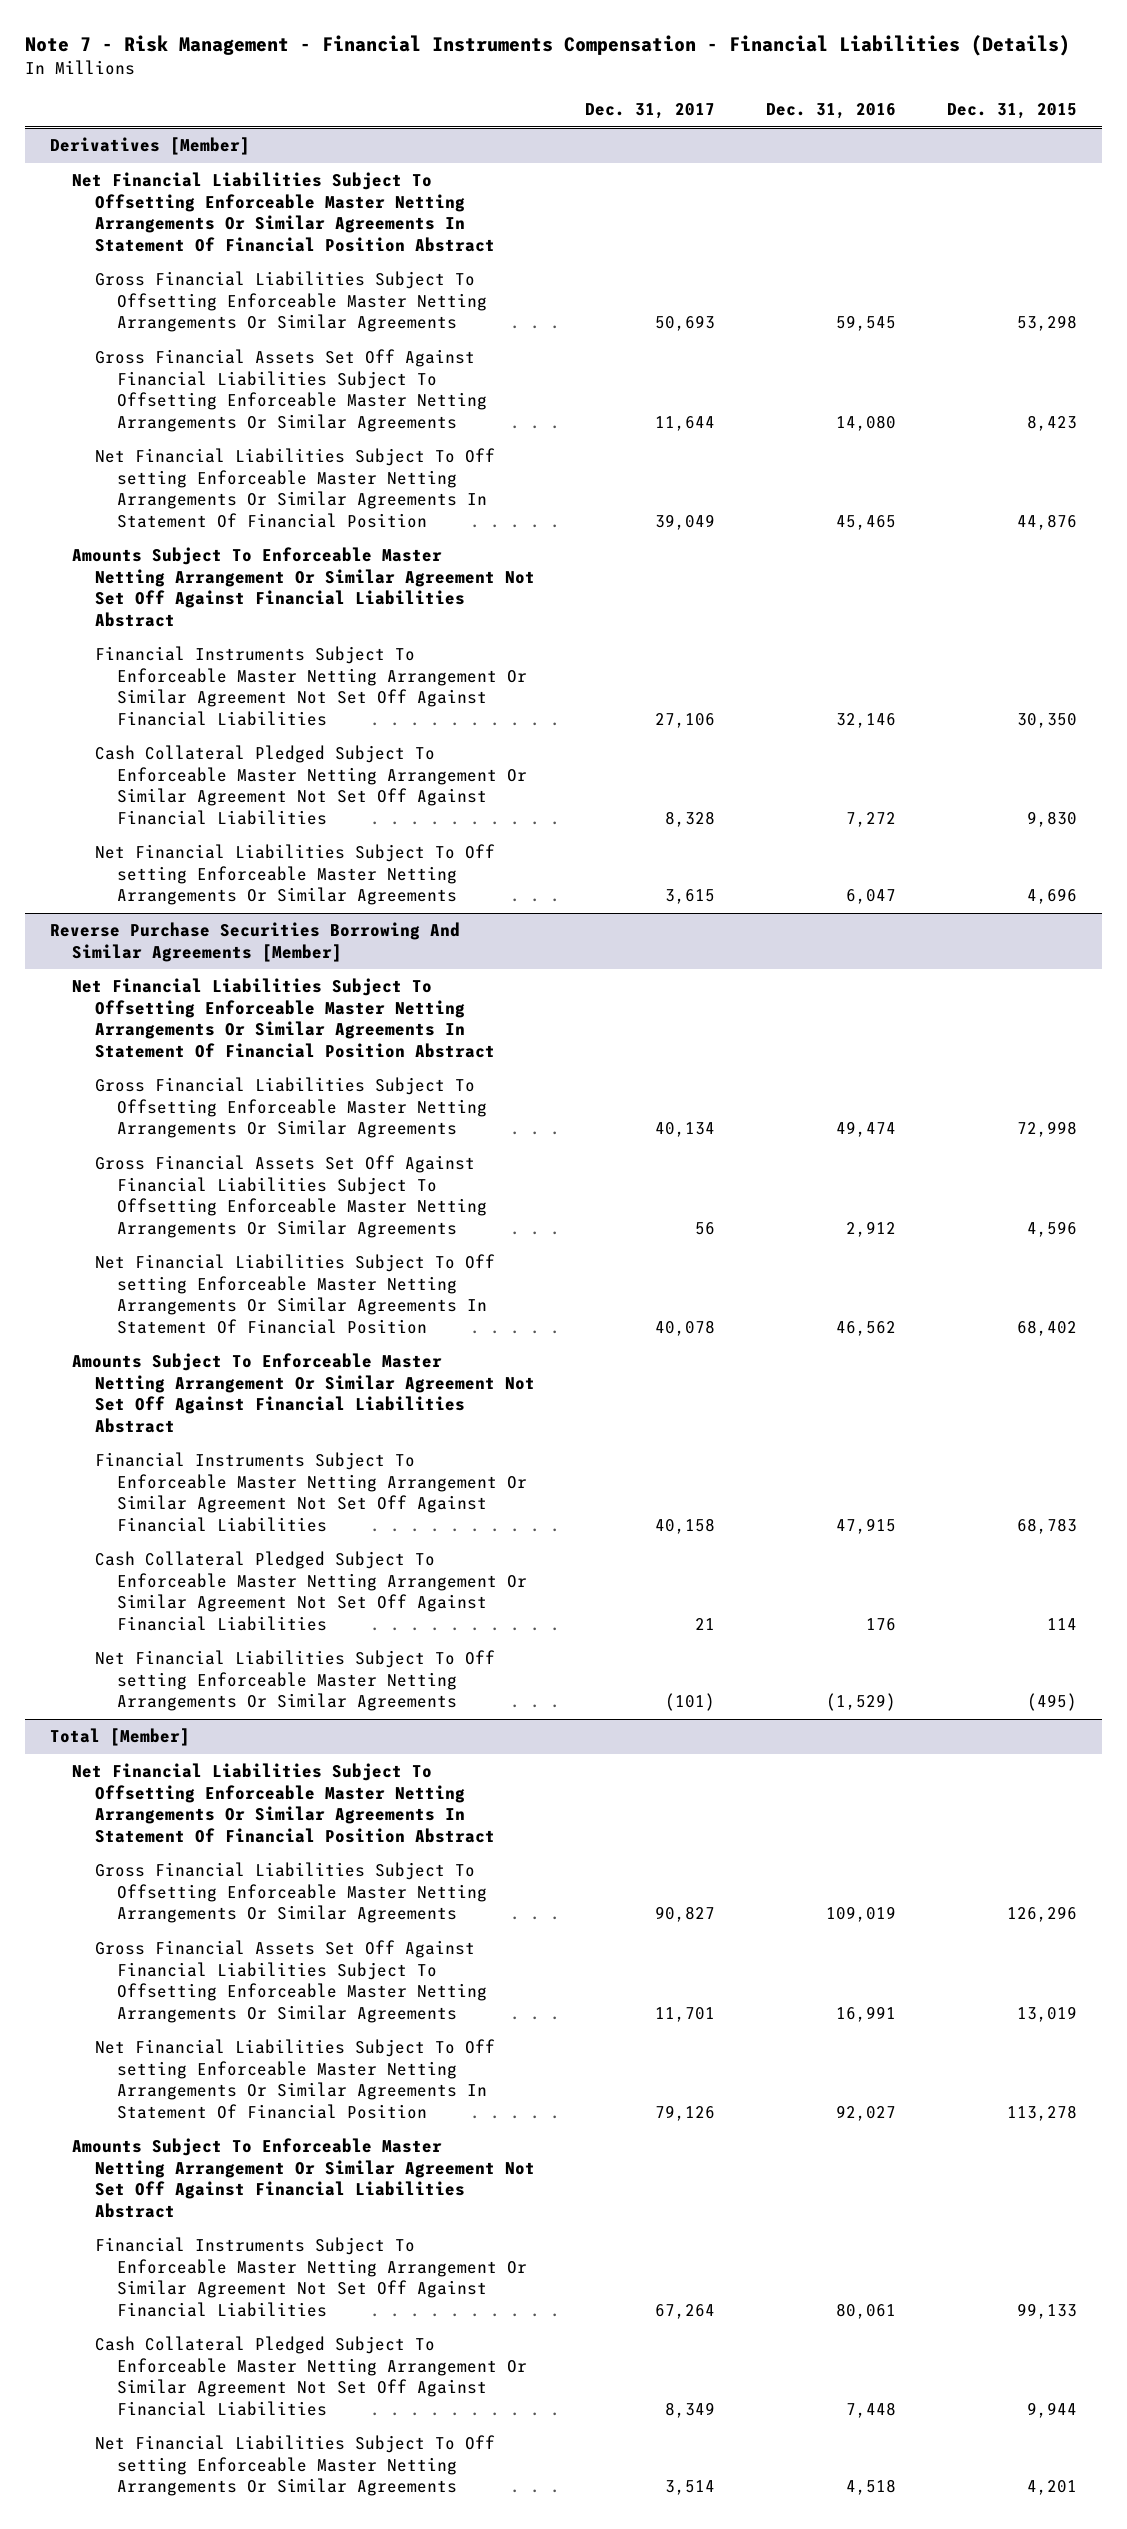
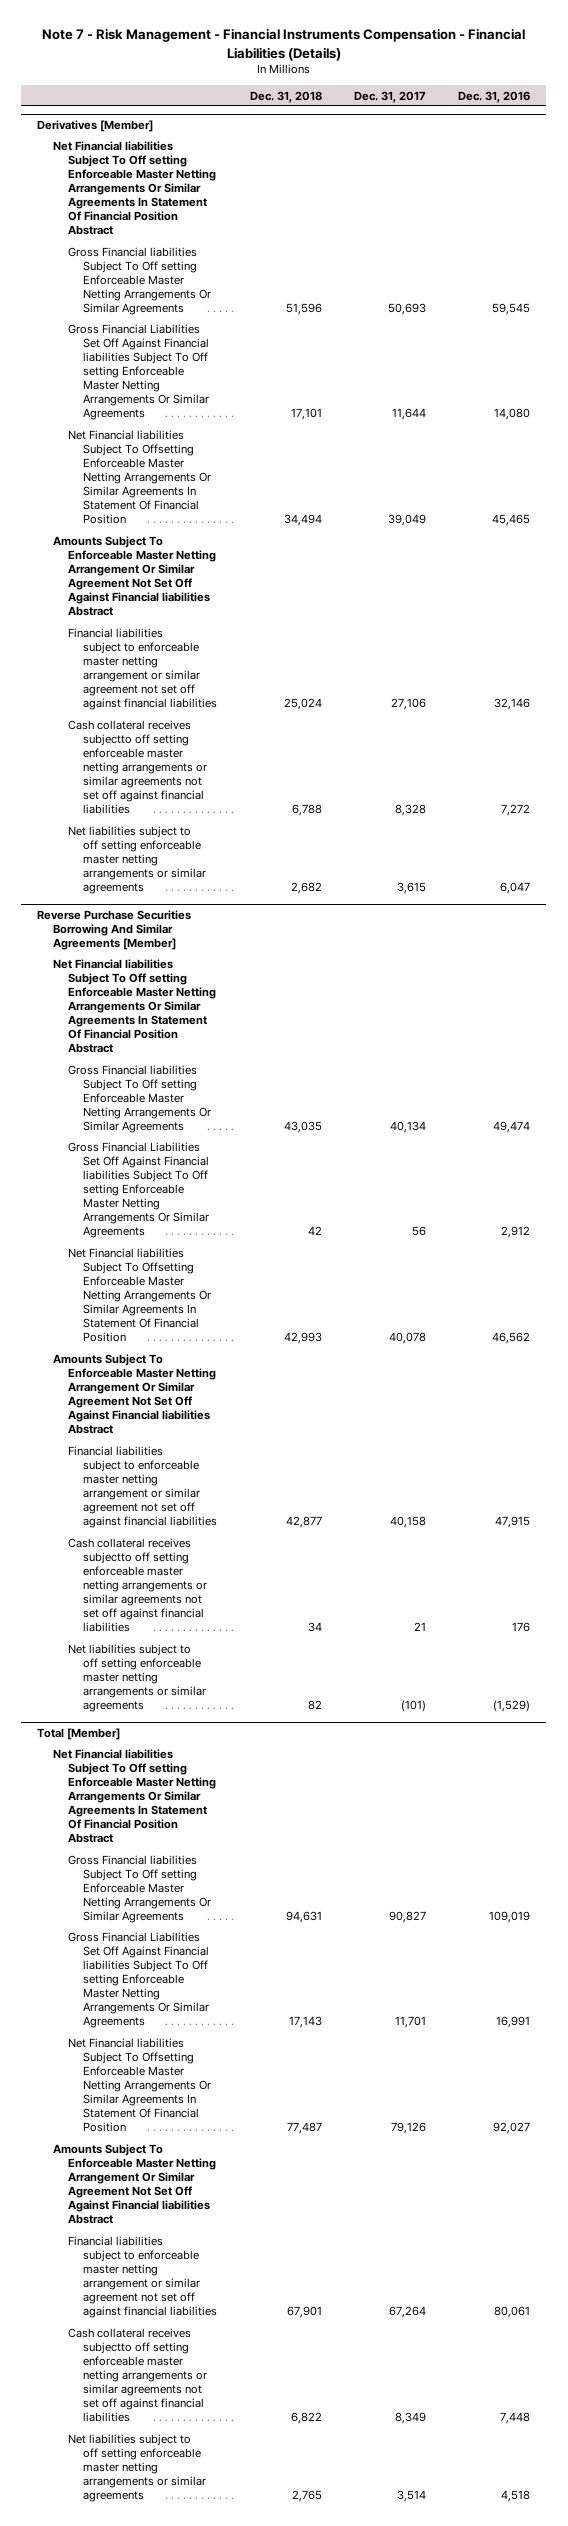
[946,103,1077,120] Dec. 31, 2015 -> none
none -> [249,90,322,103] Dec. 31, 2018
[72,172,495,252] Net Financial Liabilities Subject To Offsetting Enforceable Master Netting Arrangements Or Similar Agreements In Statement Of Financial Position Abstract -> [52,140,217,236] Net Financial liabilities Subject To Off setting Enforceable Master Netting Arrangements Or Similar Agreements In Statement Of Financial Position Abstract
[94,271,487,333] Gross Financial Liabilities Subject To Offsetting Enforceable Master Netting Arrangements Or Similar Agreements -> [68,246,212,316] Gross Financial liabilities Subject To Off setting Enforceable Master Netting Arrangements Or Similar Agreements
[94,349,487,432] Gross Financial Assets Set Off Against Financial Liabilities Subject To Offsetting Enforceable Master Netting Arrangements Or Similar Agreements -> [68,323,210,421] Gross Financial Liabilities Set Off Against Financial liabilities Subject To Off setting Enforceable Master Netting Arrangements Or Similar Agreements
[94,448,495,528] Net Financial Liabilities Subject To Off setting Enforceable Master Netting Arrangements Or Similar Agreements In Statement Of Financial Position -> [68,429,212,525] Net Financial liabilities Subject To Offsetting Enforceable Master Netting Arrangements Or Similar Agreements In Statement Of Financial Position
[72,547,535,627] Amounts Subject To Enforceable Master Netting Arrangement Or Similar Agreement Not Set Off Against Financial Liabilities Abstract -> [52,535,217,617] Amounts Subject To Enforceable Master Netting Arrangement Or Similar Agreement Not Set Off Against Financial liabilities Abstract
[94,646,527,726] Financial Instruments Subject To Enforceable Master Netting Arrangement Or Similar Agreement Not Set Off Against Financial Liabilities -> [68,627,218,711] Financial liabilities subject to enforceable master netting arrangement or similar agreement not set off against financial liabilities
[94,745,527,825] Cash Collateral Pledged Subject To Enforceable Master Netting Arrangement Or Similar Agreement Not Set Off Against Financial Liabilities -> [68,719,208,815] Cash collateral receives subjectto off setting enforceable master netting arrangements or similar agreements not set off against financial liabilities
[94,844,495,906] Net Financial Liabilities Subject To Off setting Enforceable Master Netting Arrangements Or Similar Agreements -> [68,825,207,895] Net liabilities subject to off setting enforceable master netting arrangements or similar agreements
[72,978,495,1058] Net Financial Liabilities Subject To Offsetting Enforceable Master Netting Arrangements Or Similar Agreements In Statement Of Financial Position Abstract -> [52,958,217,1054] Net Financial liabilities Subject To Off setting Enforceable Master Netting Arrangements Or Similar Agreements In Statement Of Financial Position Abstract
[94,1077,487,1139] Gross Financial Liabilities Subject To Offsetting Enforceable Master Netting Arrangements Or Similar Agreements -> [68,1064,212,1134] Gross Financial liabilities Subject To Off setting Enforceable Master Netting Arrangements Or Similar Agreements
[94,1155,487,1238] Gross Financial Assets Set Off Against Financial Liabilities Subject To Offsetting Enforceable Master Netting Arrangements Or Similar Agreements -> [68,1141,210,1239] Gross Financial Liabilities Set Off Against Financial liabilities Subject To Off setting Enforceable Master Netting Arrangements Or Similar Agreements
[94,1254,495,1334] Net Financial Liabilities Subject To Off setting Enforceable Master Netting Arrangements Or Similar Agreements In Statement Of Financial Position -> [68,1247,212,1343] Net Financial liabilities Subject To Offsetting Enforceable Master Netting Arrangements Or Similar Agreements In Statement Of Financial Position
[72,1353,535,1433] Amounts Subject To Enforceable Master Netting Arrangement Or Similar Agreement Not Set Off Against Financial Liabilities Abstract -> [52,1353,217,1435] Amounts Subject To Enforceable Master Netting Arrangement Or Similar Agreement Not Set Off Against Financial liabilities Abstract
[94,1452,527,1532] Financial Instruments Subject To Enforceable Master Netting Arrangement Or Similar Agreement Not Set Off Against Financial Liabilities -> [68,1445,218,1529] Financial liabilities subject to enforceable master netting arrangement or similar agreement not set off against financial liabilities
[94,1551,527,1631] Cash Collateral Pledged Subject To Enforceable Master Netting Arrangement Or Similar Agreement Not Set Off Against Financial Liabilities -> [68,1537,208,1633] Cash collateral receives subjectto off setting enforceable master netting arrangements or similar agreements not set off against financial liabilities
[94,1650,495,1712] Net Financial Liabilities Subject To Off setting Enforceable Master Netting Arrangements Or Similar Agreements -> [68,1643,207,1713] Net liabilities subject to off setting enforceable master netting arrangements or similar agreements
[72,1763,495,1843] Net Financial Liabilities Subject To Offsetting Enforceable Master Netting Arrangements Or Similar Agreements In Statement Of Financial Position Abstract -> [52,1748,217,1844] Net Financial liabilities Subject To Off setting Enforceable Master Netting Arrangements Or Similar Agreements In Statement Of Financial Position Abstract
[94,1862,487,1924] Gross Financial Liabilities Subject To Offsetting Enforceable Master Netting Arrangements Or Similar Agreements -> [68,1854,212,1924] Gross Financial liabilities Subject To Off setting Enforceable Master Netting Arrangements Or Similar Agreements
[94,1940,487,2023] Gross Financial Assets Set Off Against Financial Liabilities Subject To Offsetting Enforceable Master Netting Arrangements Or Similar Agreements -> [68,1931,210,2029] Gross Financial Liabilities Set Off Against Financial liabilities Subject To Off setting Enforceable Master Netting Arrangements Or Similar Agreements
[94,2039,495,2119] Net Financial Liabilities Subject To Off setting Enforceable Master Netting Arrangements Or Similar Agreements In Statement Of Financial Position -> [68,2037,212,2133] Net Financial liabilities Subject To Offsetting Enforceable Master Netting Arrangements Or Similar Agreements In Statement Of Financial Position
[72,2138,535,2218] Amounts Subject To Enforceable Master Netting Arrangement Or Similar Agreement Not Set Off Against Financial Liabilities Abstract -> [52,2143,217,2225] Amounts Subject To Enforceable Master Netting Arrangement Or Similar Agreement Not Set Off Against Financial liabilities Abstract
[94,2237,527,2317] Financial Instruments Subject To Enforceable Master Netting Arrangement Or Similar Agreement Not Set Off Against Financial Liabilities -> [68,2235,218,2319] Financial liabilities subject to enforceable master netting arrangement or similar agreement not set off against financial liabilities
[94,2336,527,2416] Cash Collateral Pledged Subject To Enforceable Master Netting Arrangement Or Similar Agreement Not Set Off Against Financial Liabilities -> [68,2327,208,2423] Cash collateral receives subjectto off setting enforceable master netting arrangements or similar agreements not set off against financial liabilities
[94,2435,495,2497] Net Financial Liabilities Subject To Off setting Enforceable Master Netting Arrangements Or Similar Agreements -> [68,2433,207,2503] Net liabilities subject to off setting enforceable master netting arrangements or similar agreements

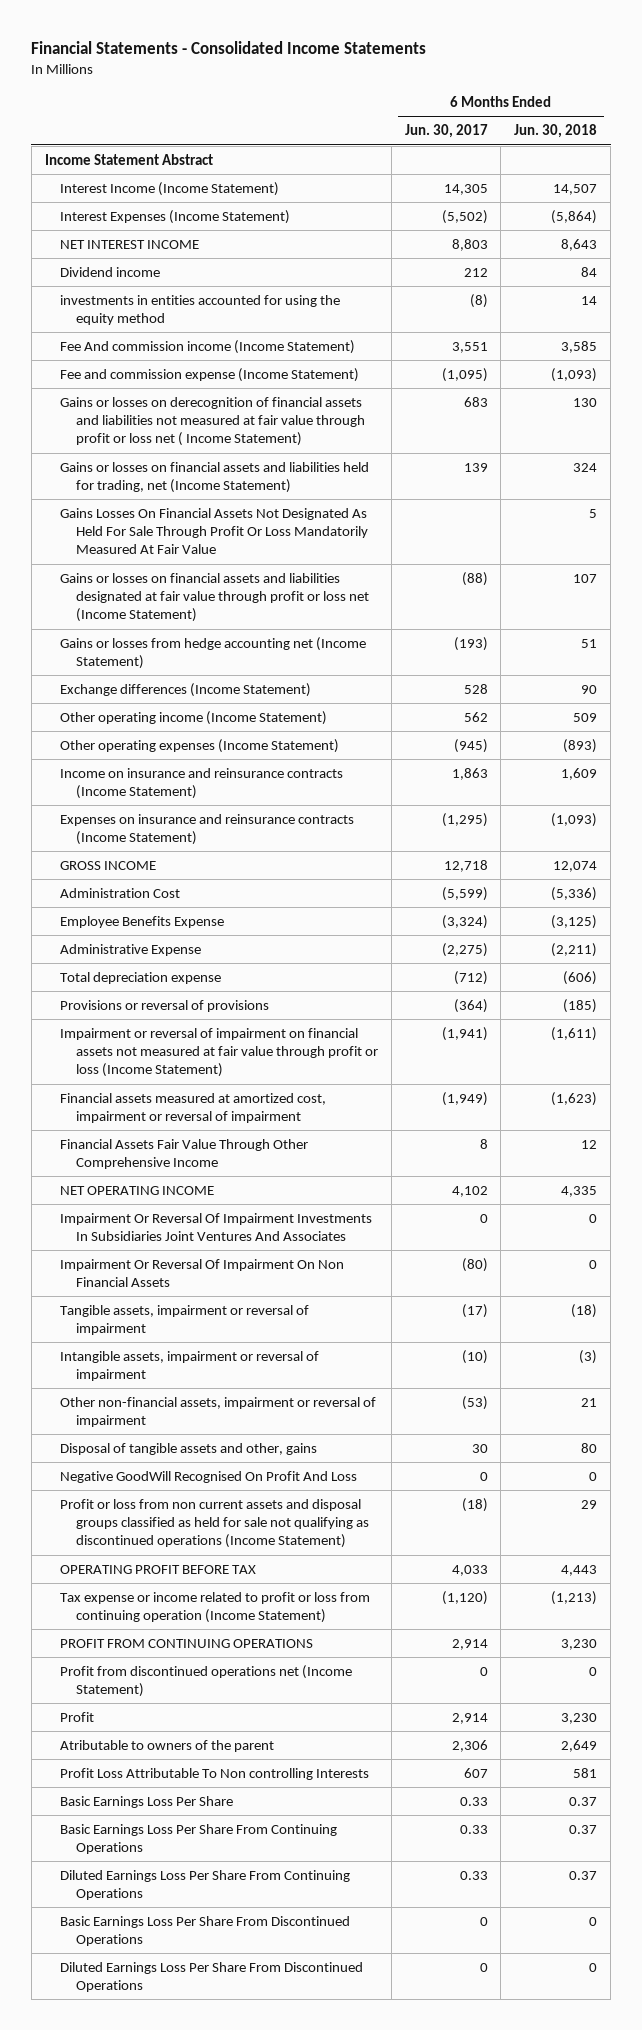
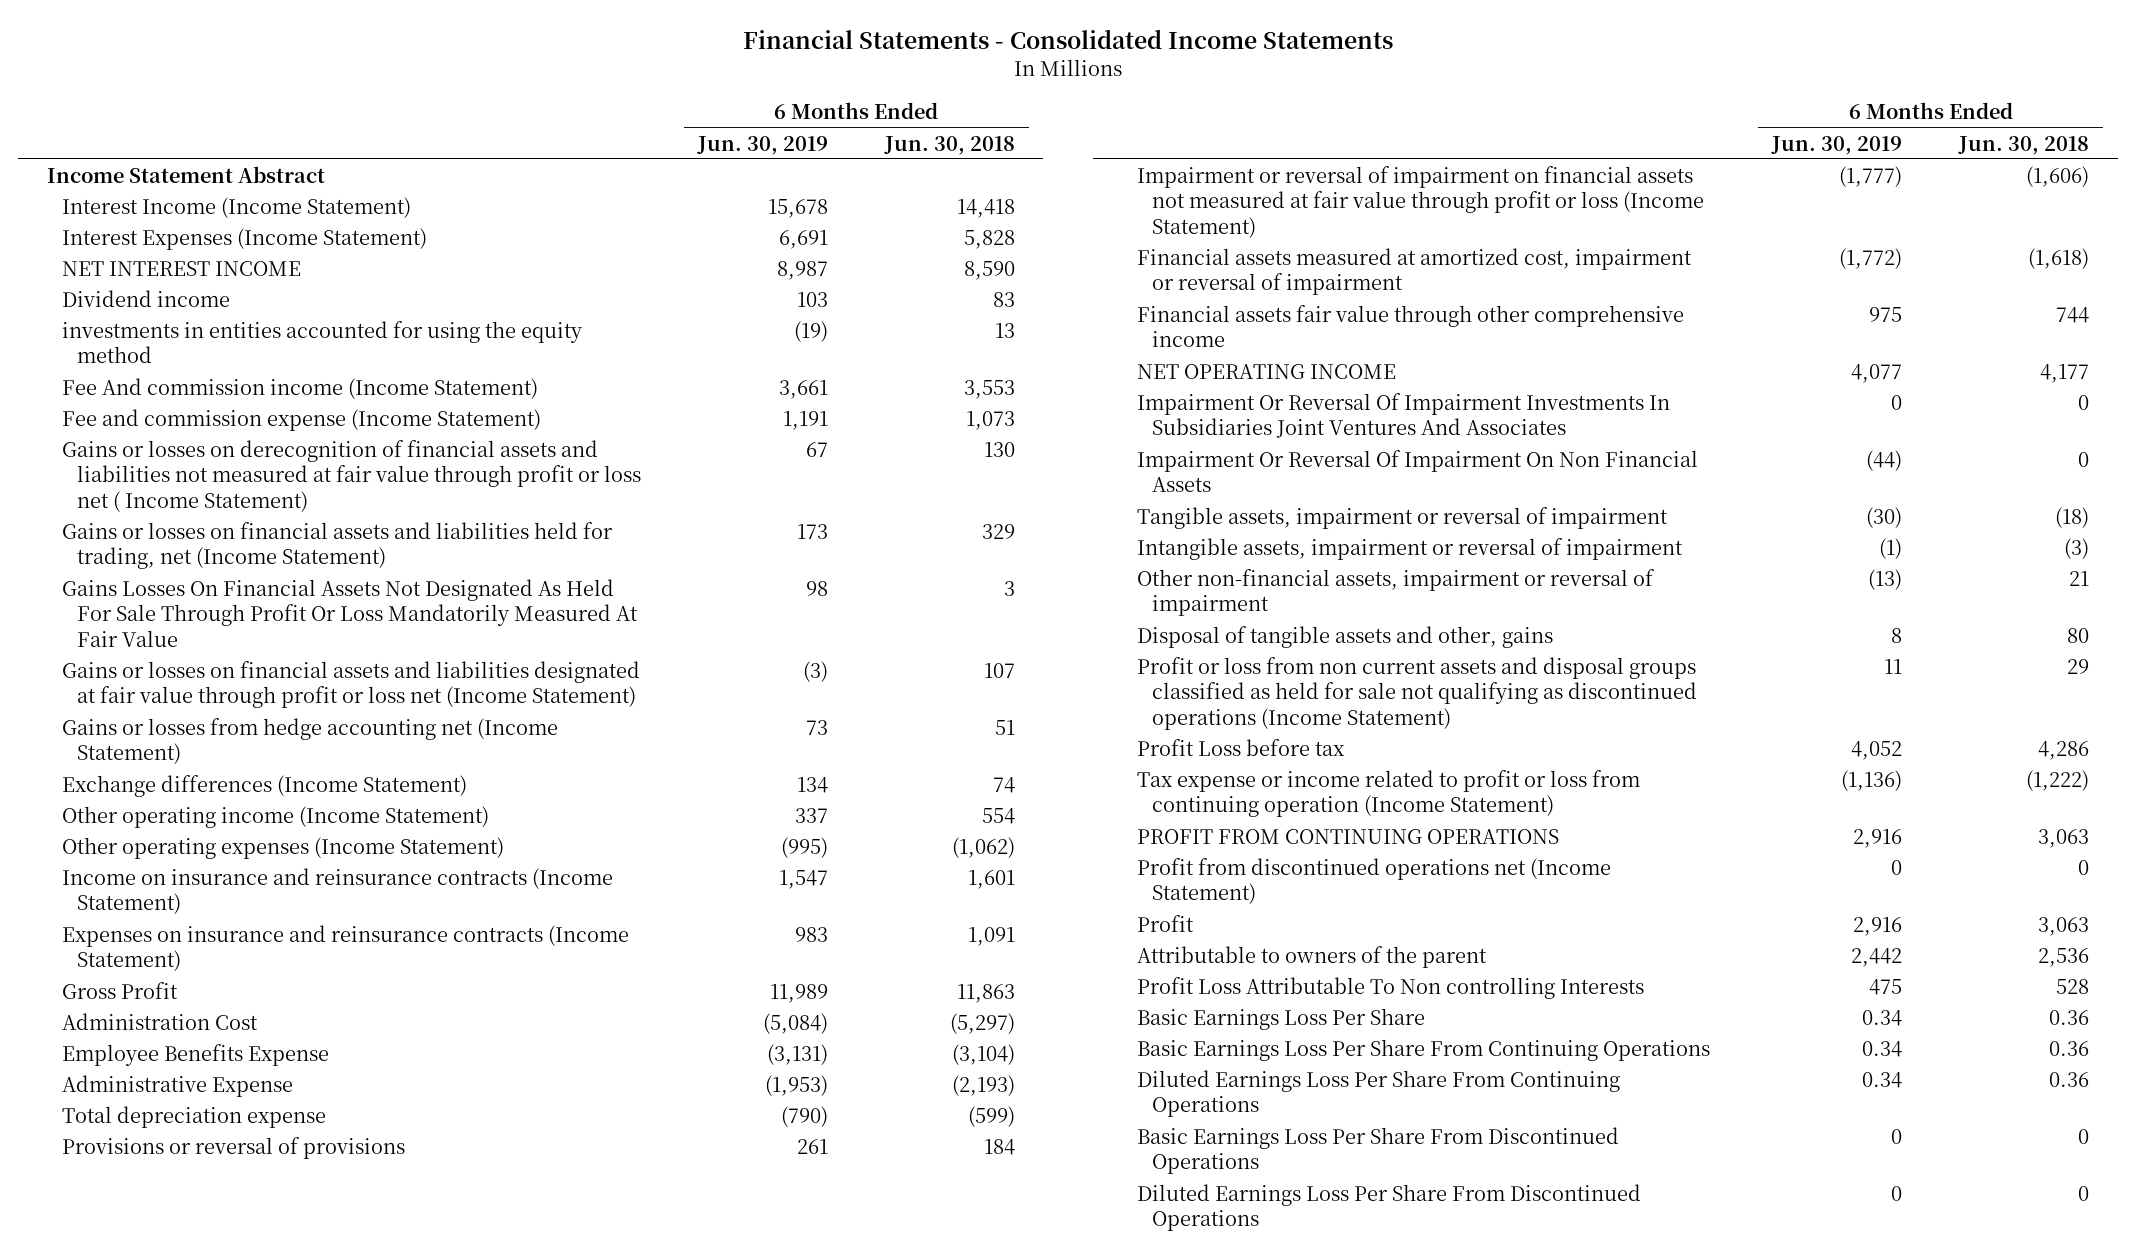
[404,124,488,139] Jun. 30, 2017 -> none
none -> [696,135,828,155] Jun. 30, 2019
[553,183,598,195] 14,507 -> [956,198,1015,218] 14,418
[551,209,598,224] (5,864) -> [963,229,1015,249] 5,828
[561,238,598,251] 8,643 -> [963,260,1015,280] 8,590
[581,266,598,277] 84 -> [992,291,1015,307] 83
[581,295,598,305] 14 -> [994,322,1015,338] 13
[561,340,598,353] 3,585 -> [963,379,1015,399] 3,553
[551,367,598,382] (1,093) -> [965,410,1015,430] 1,073
[573,462,598,472] 324 -> [981,523,1015,539] 329
[589,508,598,518] 5 -> [1003,580,1015,596] 3
[581,684,598,694] 90 -> [992,776,1015,793] 74
[573,712,598,722] 509 -> [981,807,1015,824] 554
[563,738,598,753] (893) -> [951,836,1015,858] (1,062)
[561,767,598,780] 1,609 -> [967,869,1015,889] 1,601
[551,812,598,827] (1,093) -> [967,926,1015,946] 1,091
[60,860,157,870] GROSS INCOME -> [61,981,178,999] Gross Profit
[553,860,598,872] 12,074 -> [956,983,1015,1003] 11,863
[551,886,598,901] (5,336) -> [949,1012,1015,1034] (5,297)
[551,914,598,929] (3,125) -> [951,1043,1015,1065] (3,104)
[551,942,598,957] (2,211) -> [951,1074,1015,1096] (2,193)
[563,970,598,985] (606) -> [967,1105,1015,1127] (599)
[563,998,598,1013] (185) -> [983,1138,1015,1155] 184
[551,1026,598,1041] (1,611) -> [2026,165,2090,187] (1,606)
[551,1091,598,1106] (1,623) -> [2028,247,2090,269] (1,618)
[60,1138,309,1170] Financial Assets Fair Value Through Other Comprehensive Income -> [1136,304,1684,348] Financial assets fair value through other comprehensive income
[581,1139,598,1149] 12 -> [2056,306,2090,323] 744
[561,1185,598,1197] 4,335 -> [2040,363,2090,383] 4,177
[60,1470,358,1483] Negative GoodWill Recognised On Profit And Loss -> none
[60,1564,257,1574] OPERATING PROFIT BEFORE TAX -> [1136,738,1345,756] Profit Loss before tax
[561,1564,598,1576] 4,443 -> [2038,740,2090,760] 4,286
[551,1590,598,1605] (1,213) -> [2026,769,2090,791] (1,222)
[561,1638,598,1650] 3,230 -> [2038,828,2090,848] 3,063
[561,1712,598,1724] 3,230 -> [2038,916,2090,936] 3,063
[60,1739,275,1752] Atributable to owners of the parent -> [1136,945,1487,968] Attributable to owners of the parent
[561,1739,598,1752] 2,649 -> [2038,947,2090,967] 2,536
[573,1767,598,1778] 581 -> [2056,978,2090,994] 528
[569,1796,598,1806] 0.37 -> [2049,1009,2090,1025] 0.36
[569,1824,598,1834] 0.37 -> [2049,1040,2090,1056] 0.36
[569,1870,598,1880] 0.37 -> [2049,1071,2090,1087] 0.36

